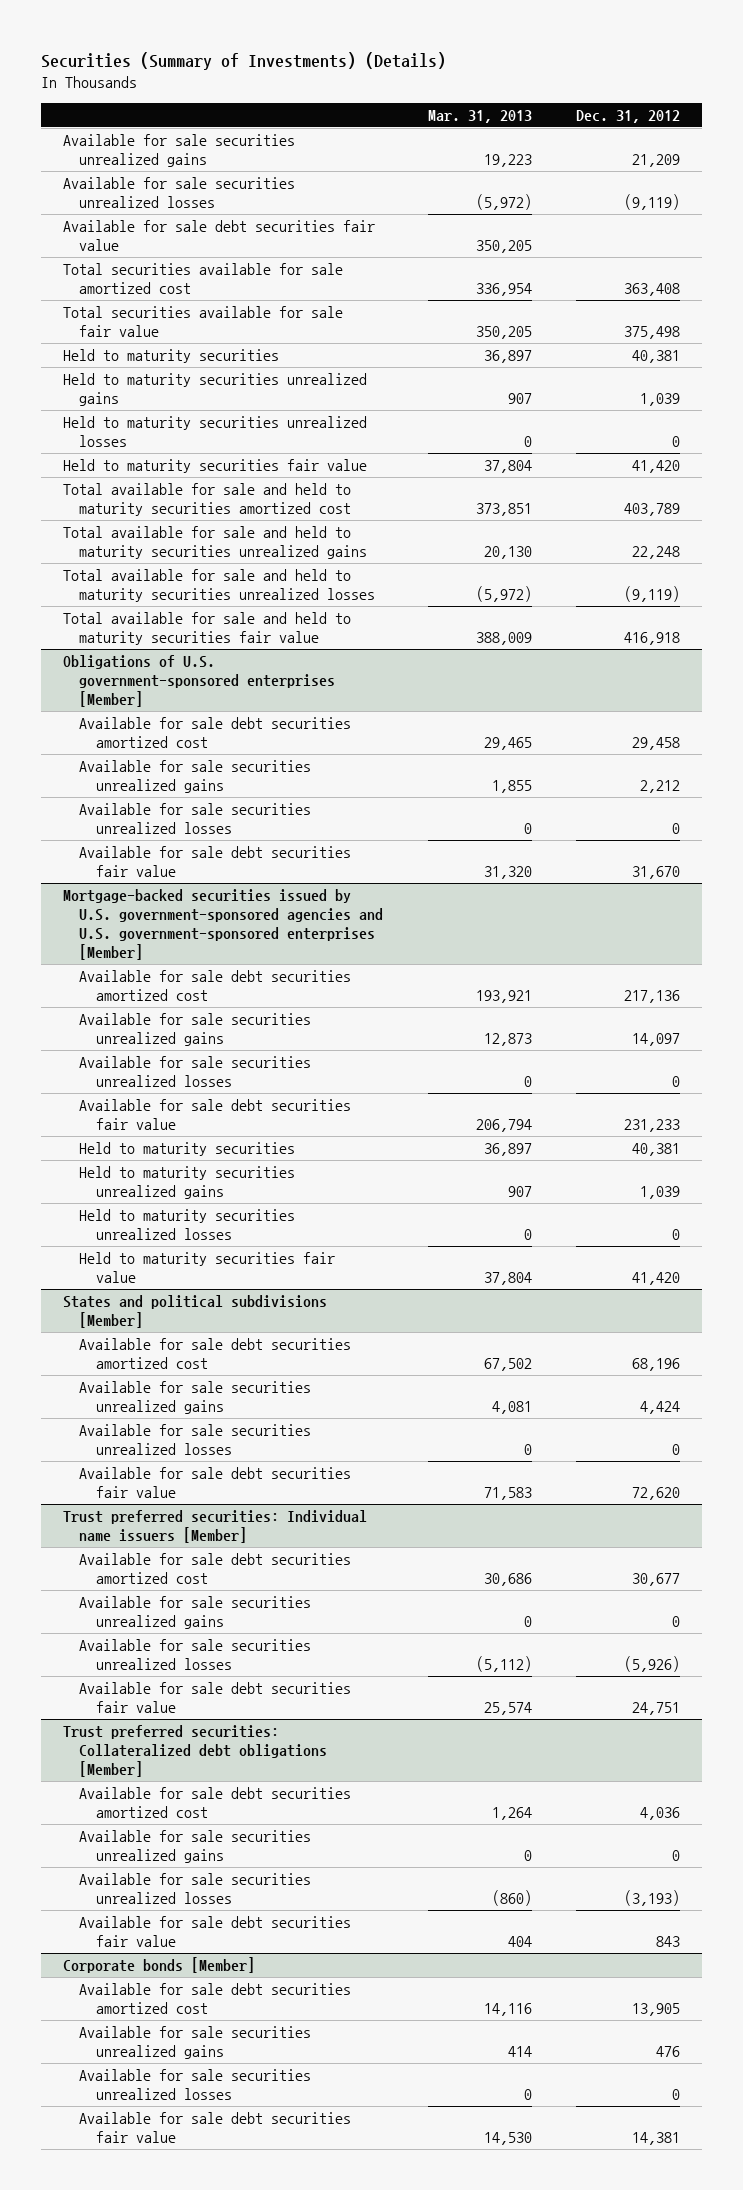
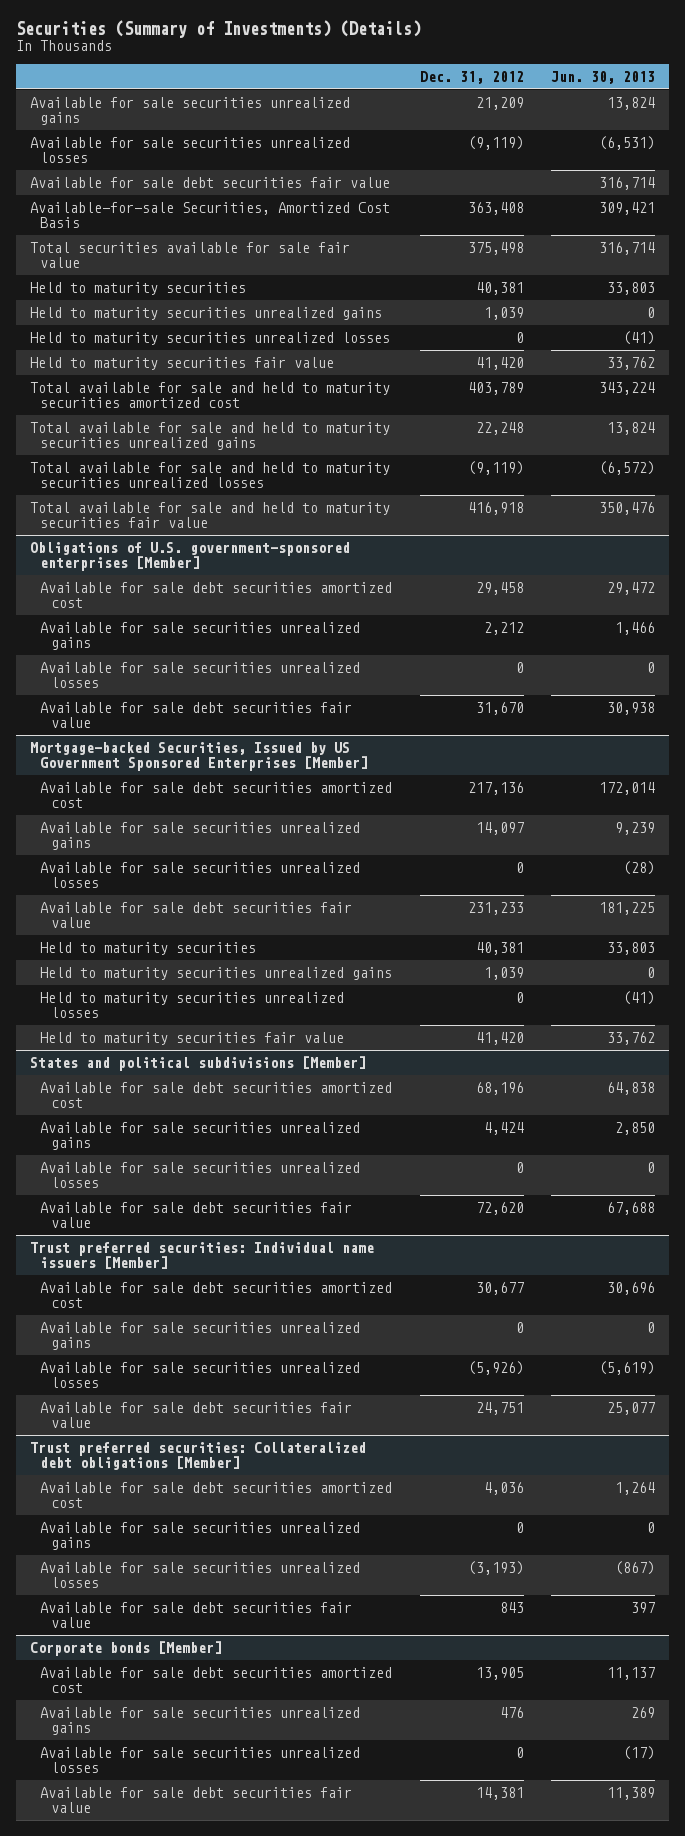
[427,109,532,123] Mar. 31, 2013 -> none
none -> [551,70,656,84] Jun. 30, 2013
[63,263,344,295] Total securities available for sale amortized cost -> [29,202,390,229] Available-for-sale Securities, Amortized Cost Basis
[63,889,384,961] Mortgage-backed securities issued by U.S. government-sponsored agencies and U.S. government-sponsored enterprises [Member] -> [29,742,369,772] Mortgage-backed Securities, Issued by US Government Sponsored Enterprises [Member]

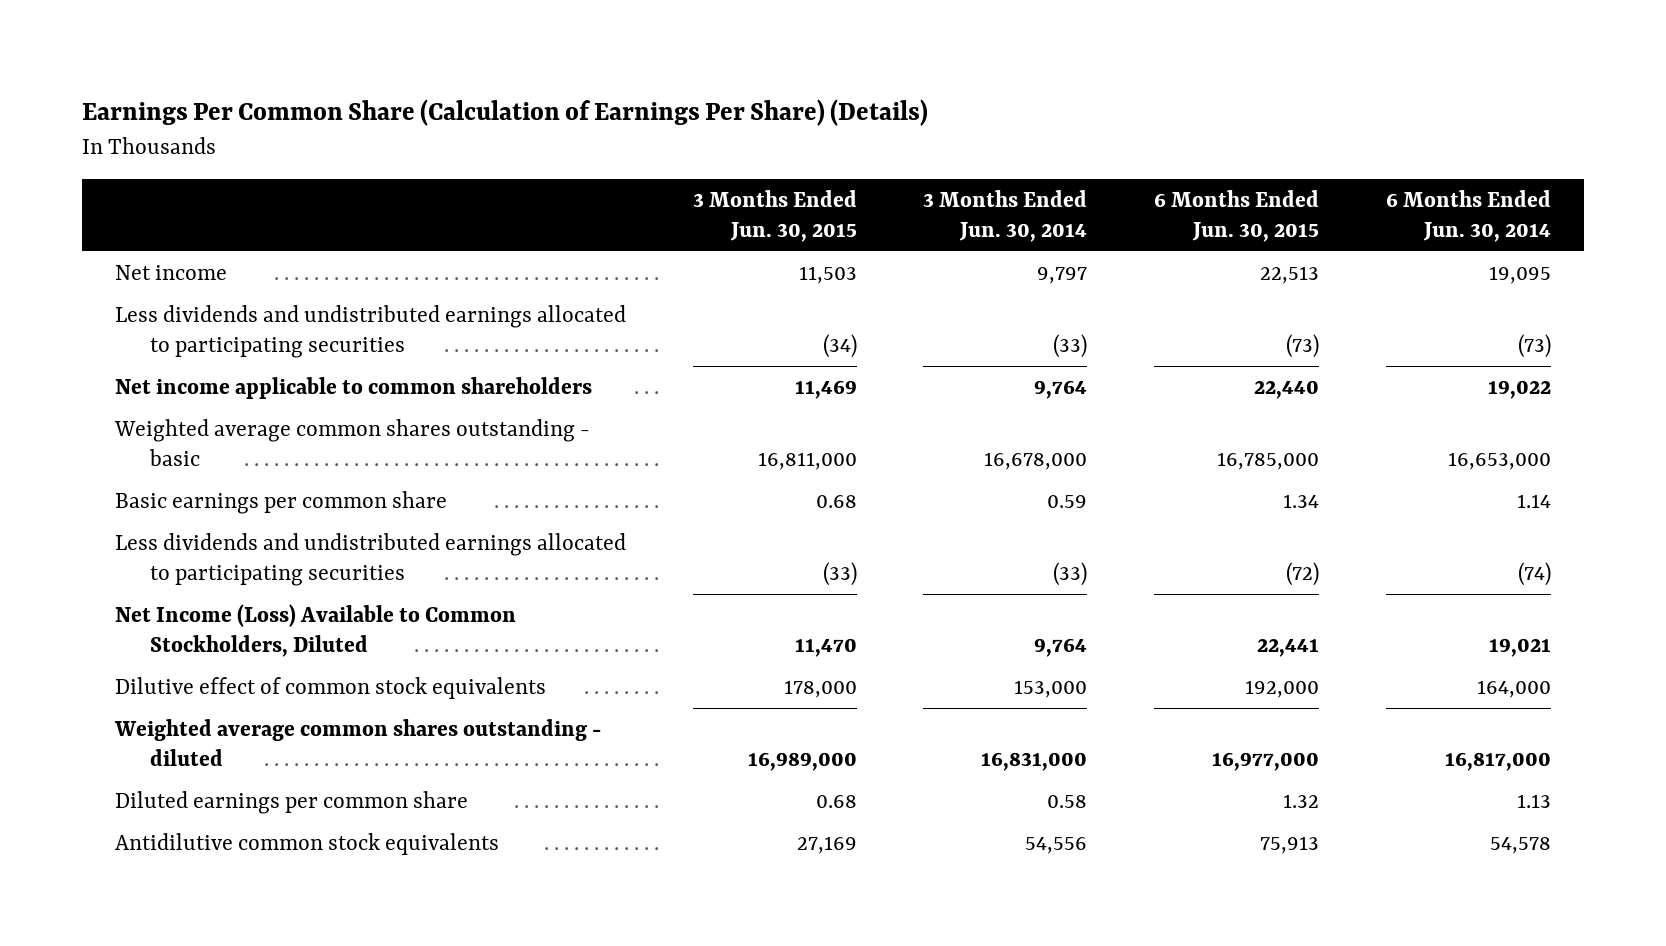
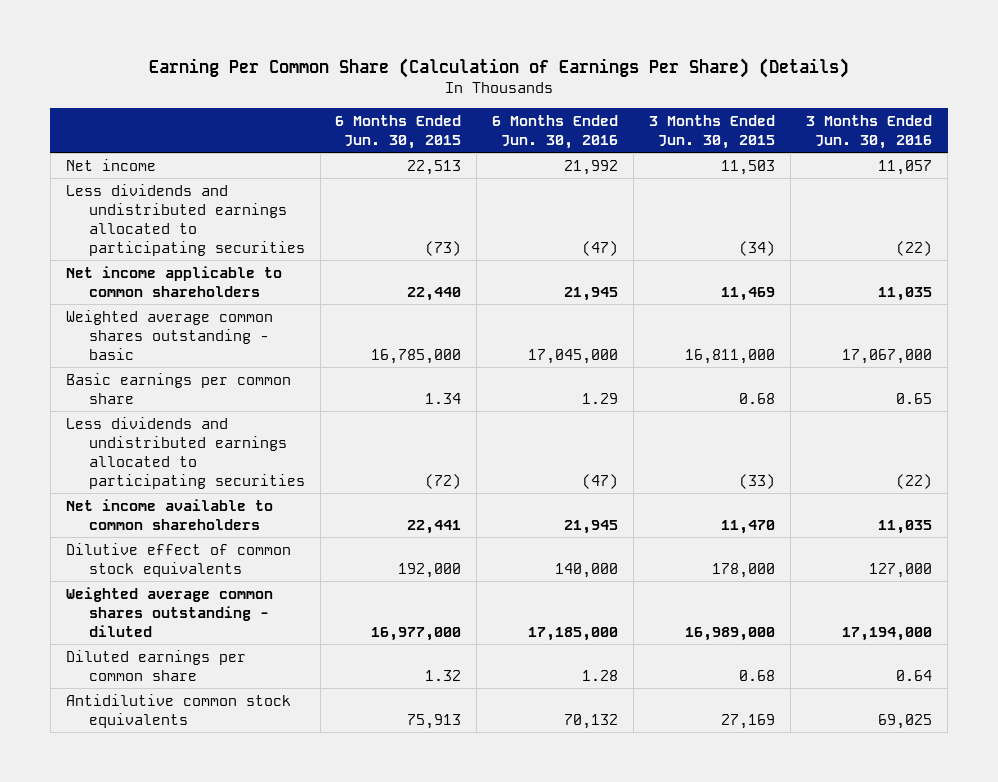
[81,99,928,127] Earnings Per Common Share (Calculation of Earnings Per Share) (Details) -> [148,58,849,79] Earning Per Common Share (Calculation of Earnings Per Share) (Details)
[923,190,1088,243] 3 Months Ended Jun. 30, 2014 -> none
[1385,190,1551,243] 6 Months Ended Jun. 30, 2014 -> none
none -> [492,114,619,149] 6 Months Ended Jun. 30, 2016
none -> [806,114,933,149] 3 Months Ended Jun. 30, 2016
[114,603,516,657] Net Income (Loss) Available to Common Stockholders, Diluted -> [65,498,273,530] Net income available to common shareholders

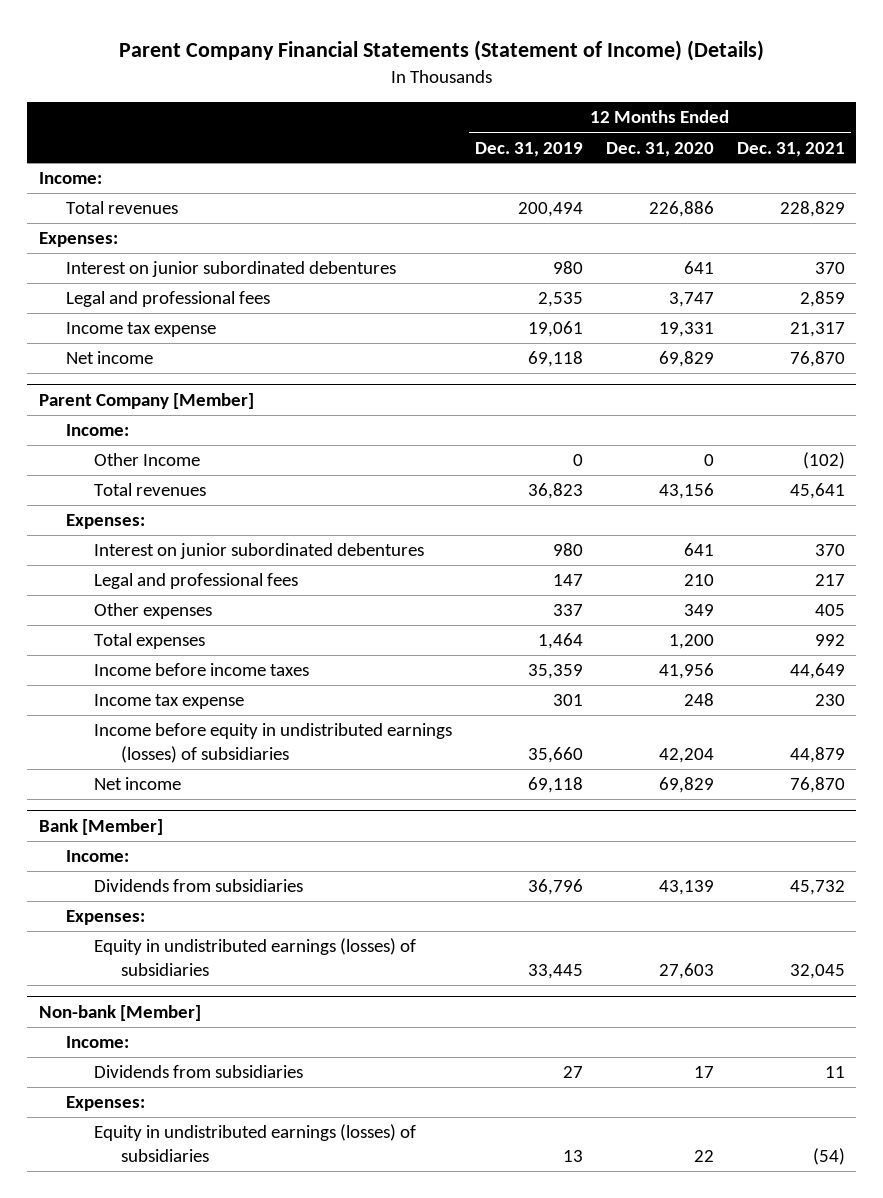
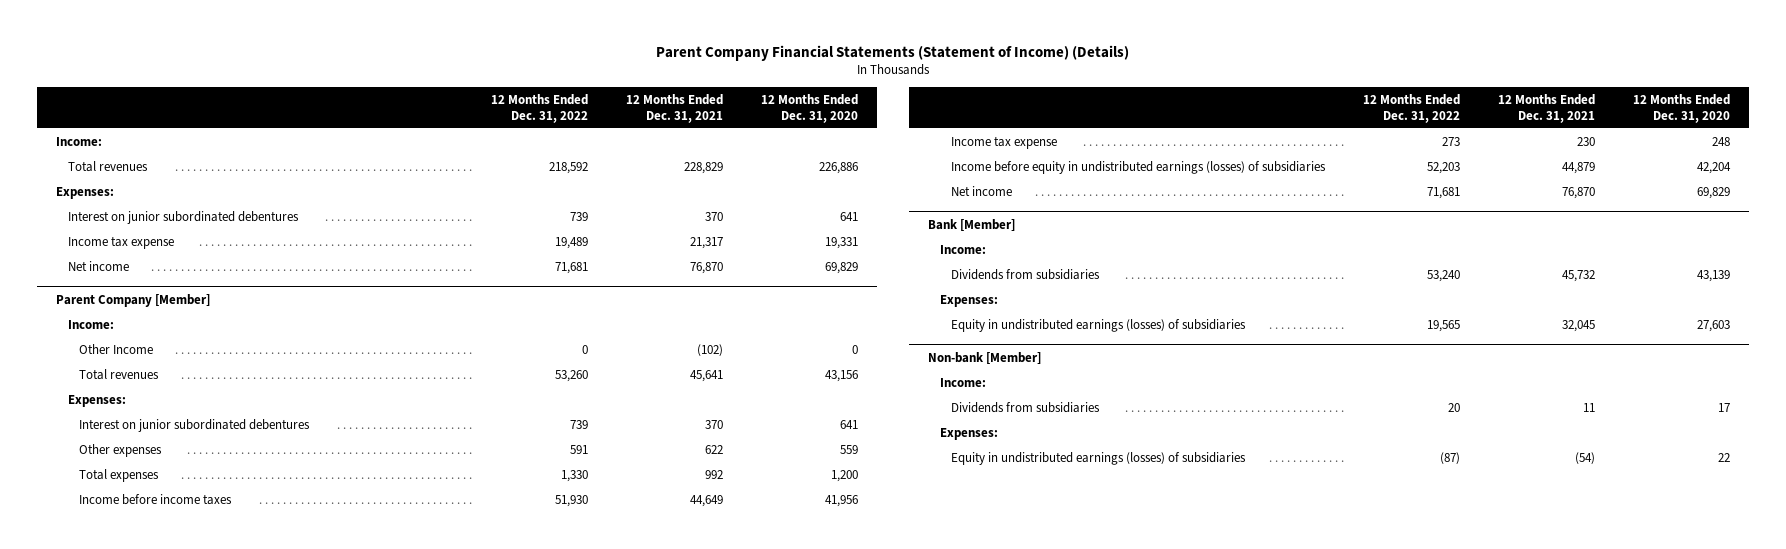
[474,141,583,157] Dec. 31, 2019 -> none
none -> [491,93,589,123] 12 Months Ended Dec. 31, 2022
[66,291,271,308] Legal and professional fees -> none
[93,573,298,590] Legal and professional fees -> none
[683,604,714,617] 349 -> [839,444,858,454] 559
[814,604,845,617] 405 -> [705,444,724,454] 622

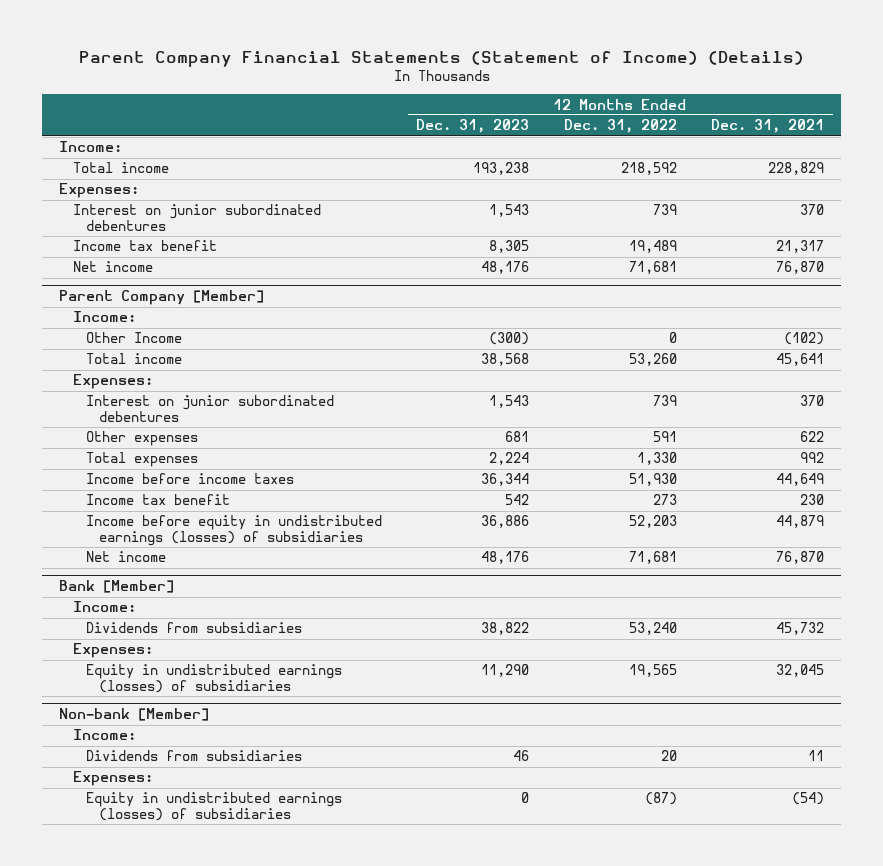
[760,93,858,123] 12 Months Ended Dec. 31, 2020 -> none
none -> [416,119,530,134] Dec. 31, 2023
[67,160,148,172] Total revenues -> [72,162,169,174] Total income
[67,235,174,249] Income tax expense -> [72,240,217,252] Income tax benefit
[79,368,160,380] Total revenues -> [85,353,182,365] Total income
[951,135,1058,149] Income tax expense -> [85,494,230,506] Income tax benefit

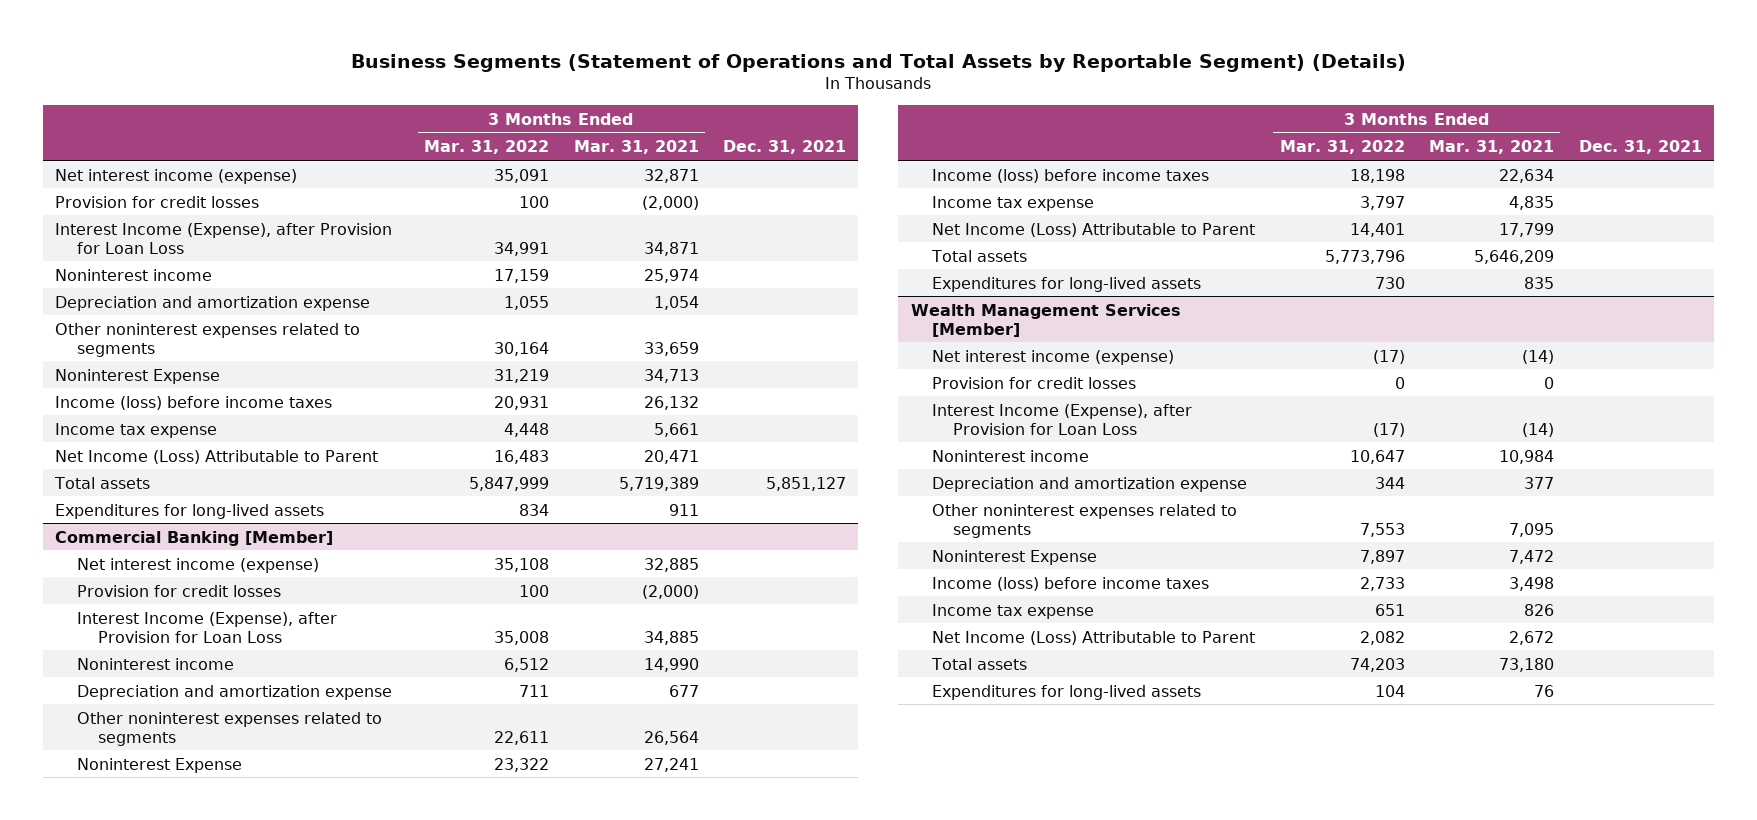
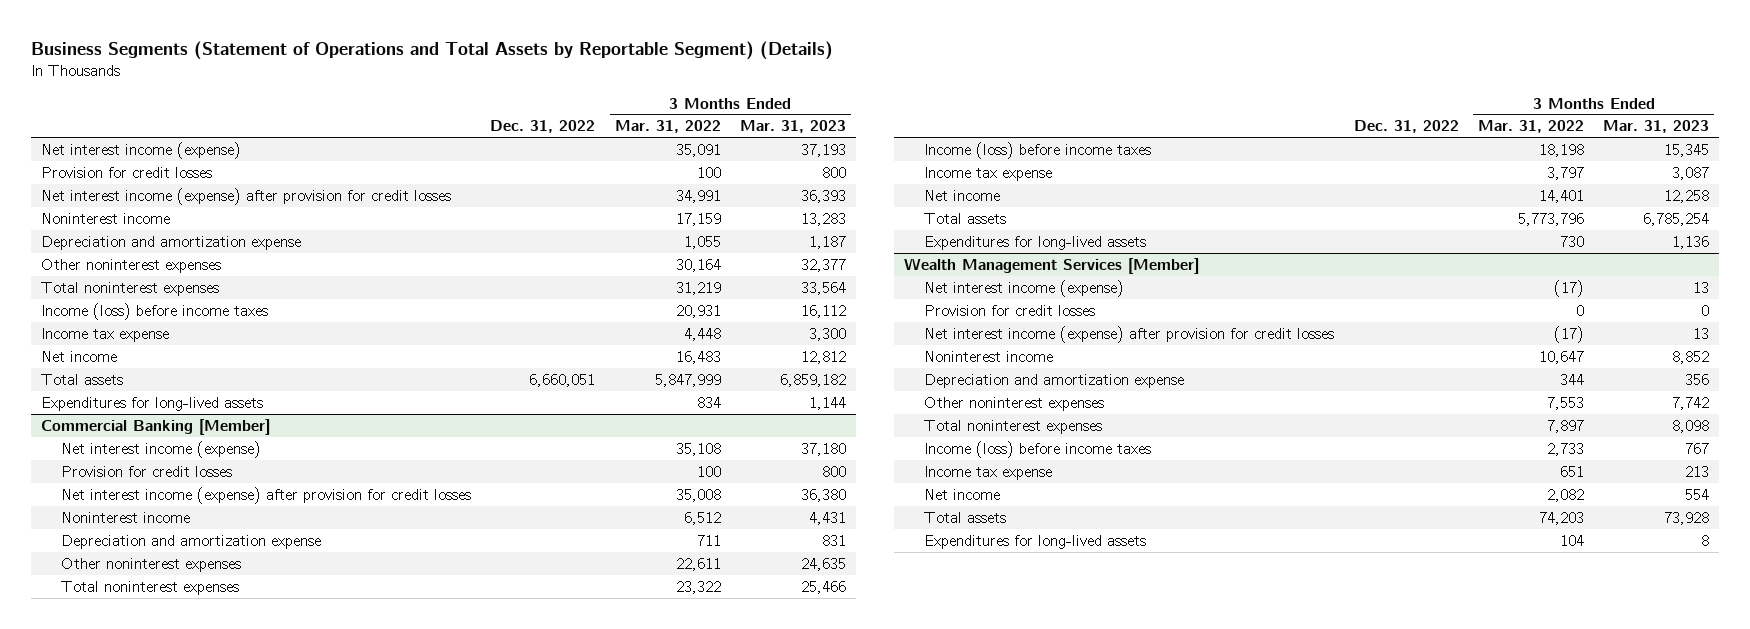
[573,140,699,155] Mar. 31, 2021 -> none
[723,140,847,155] Dec. 31, 2021 -> none
none -> [490,120,596,134] Dec. 31, 2022
none -> [740,120,847,134] Mar. 31, 2023
[55,222,393,254] Interest Income (Expense), after Provision for Loan Loss -> [40,187,451,205] Net interest income (expense) after provision for credit losses
[55,322,361,357] Other noninterest expenses related to segments -> [40,258,221,273] Other noninterest expenses
[55,368,221,384] Noninterest Expense -> [40,281,219,296] Total noninterest expenses
[55,449,379,464] Net Income (Loss) Attributable to Parent -> [40,350,117,362] Net income
[76,611,337,643] Interest Income (Expense), after Provision for Loan Loss -> [61,486,472,504] Net interest income (expense) after provision for credit losses
[76,711,382,746] Other noninterest expenses related to segments -> [61,557,242,572] Other noninterest expenses
[76,757,242,773] Noninterest Expense -> [61,580,240,595] Total noninterest expenses
[931,222,1255,237] Net Income (Loss) Attributable to Parent -> [924,189,1001,201] Net income
[931,403,1192,435] Interest Income (Expense), after Provision for Loan Loss -> [924,325,1335,343] Net interest income (expense) after provision for credit losses
[931,503,1237,538] Other noninterest expenses related to segments -> [924,396,1105,411] Other noninterest expenses
[931,549,1097,565] Noninterest Expense -> [924,419,1103,434] Total noninterest expenses
[931,630,1255,645] Net Income (Loss) Attributable to Parent -> [924,488,1001,500] Net income

